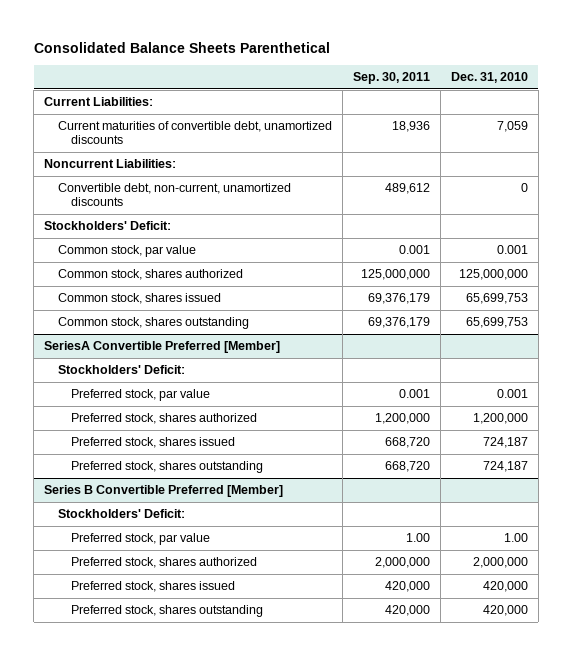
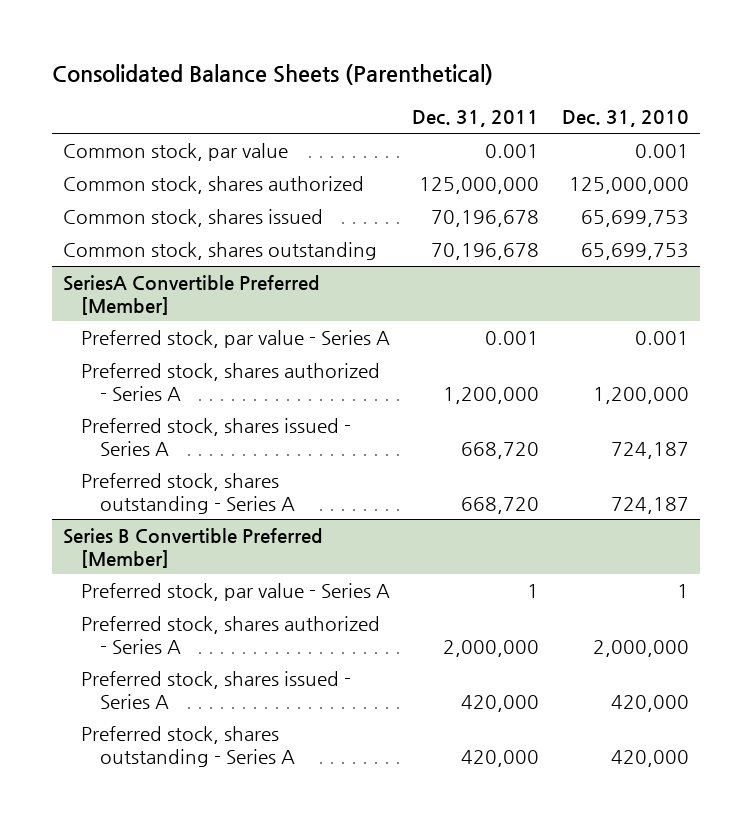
[33,41,330,53] Consolidated Balance Sheets Parenthetical -> [51,64,493,86] Consolidated Balance Sheets (Parenthetical)
[352,72,430,85] Sep. 30, 2011 -> none
none -> [412,110,540,128] Dec. 31, 2011
[44,96,154,106] Current Liabilities: -> none
[57,120,332,145] Current maturities of convertible debt, unamortized discounts -> none
[44,158,177,168] Noncurrent Liabilities: -> none
[57,182,291,207] Convertible debt, non-current, unamortized discounts -> none
[44,220,172,230] Stockholders' Deficit: -> none
[57,364,185,374] Stockholders' Deficit: -> none
[71,388,211,401] Preferred stock, par value -> [81,330,391,349] Preferred stock, par value - Series A
[71,412,258,424] Preferred stock, shares authorized -> [81,363,381,401] Preferred stock, shares authorized - Series A
[71,436,236,448] Preferred stock, shares issued -> [81,418,352,456] Preferred stock, shares issued - Series A
[71,460,264,473] Preferred stock, shares outstanding -> [81,473,295,514] Preferred stock, shares outstanding - Series A
[57,508,185,518] Stockholders' Deficit: -> none
[71,532,211,545] Preferred stock, par value -> [81,583,391,602] Preferred stock, par value - Series A
[503,532,528,542] 1.00 -> [676,584,689,599] 1
[71,556,258,568] Preferred stock, shares authorized -> [81,616,381,654] Preferred stock, shares authorized - Series A
[71,580,236,592] Preferred stock, shares issued -> [81,671,352,709] Preferred stock, shares issued - Series A
[71,604,264,617] Preferred stock, shares outstanding -> [81,726,295,767] Preferred stock, shares outstanding - Series A

